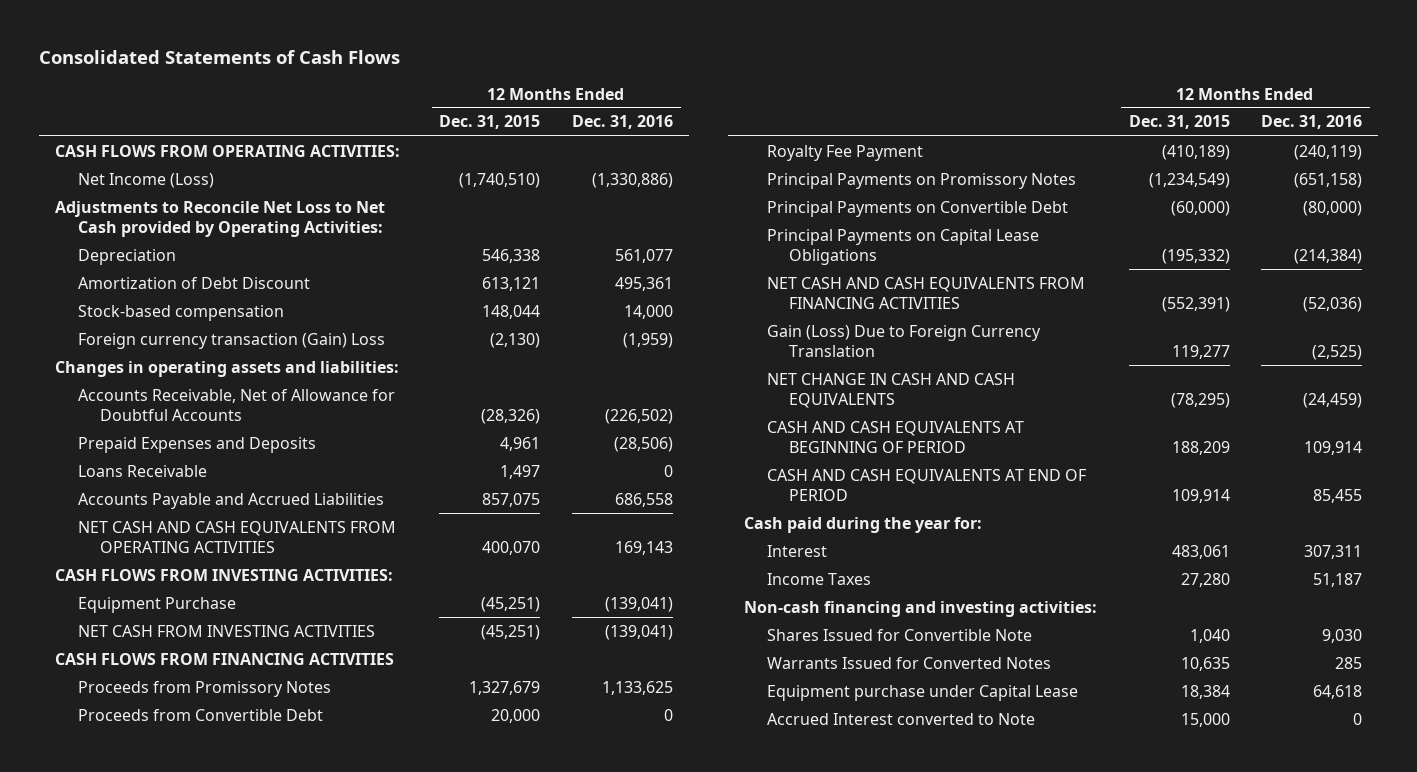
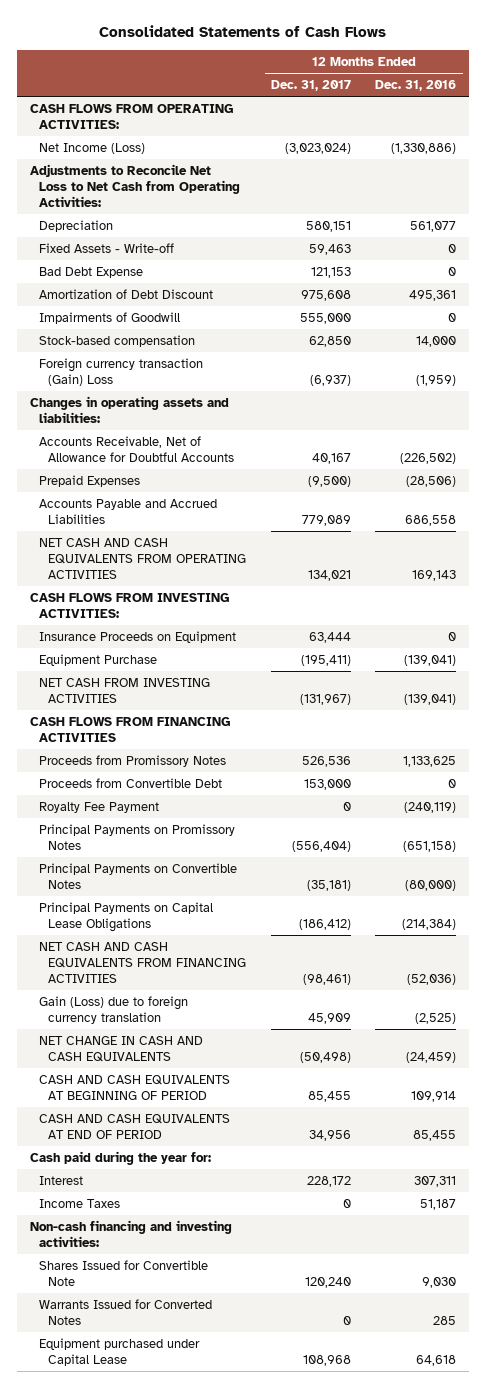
[439,115,541,130] Dec. 31, 2015 -> none
none -> [270,80,351,92] Dec. 31, 2017
[55,200,386,237] Adjustments to Reconcile Net Loss to Net Cash provided by Operating Activities: -> [29,163,240,207] Adjustments to Reconcile Net Loss to Net Cash from Operating Activities:
none -> [38,242,174,253] Fixed Assets - Write-off
none -> [38,266,143,278] Bad Debt Expense
none -> [38,311,180,324] Impairments of Goodwill
[77,464,207,477] Loans Receivable -> none
[77,436,316,453] Prepaid Expenses and Deposits -> [38,474,140,487] Prepaid Expenses
none -> [38,630,236,643] Insurance Proceeds on Equipment
[766,200,1068,217] Principal Payments on Convertible Debt -> [38,862,237,889] Principal Payments on Convertible Notes
[766,324,1041,357] Gain (Loss) Due to Foreign Currency Translation -> [38,995,188,1024] Gain (Loss) due to foreign currency translation
[766,712,1035,725] Accrued Interest converted to Note -> none
[766,684,1078,701] Equipment purchase under Capital Lease -> [38,1337,200,1366] Equipment purchased under Capital Lease

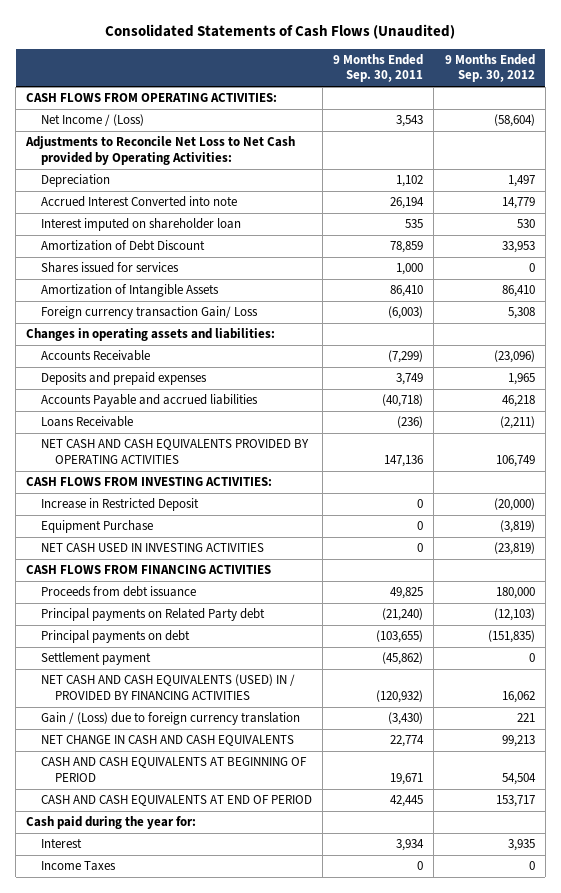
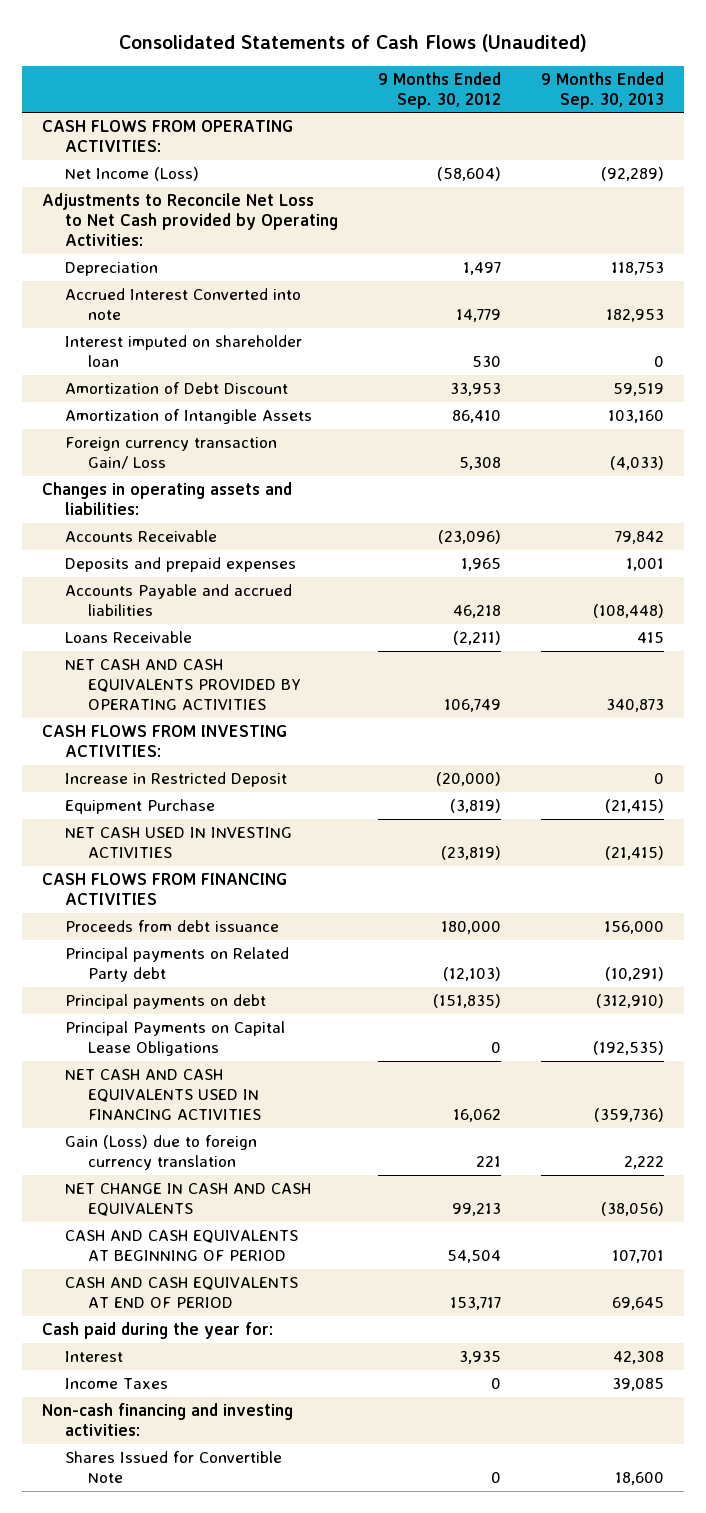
[333,53,424,83] 9 Months Ended Sep. 30, 2011 -> none
none -> [540,72,664,110] 9 Months Ended Sep. 30, 2013
[40,114,144,127] Net Income / (Loss) -> [64,167,199,182] Net Income (Loss)
[40,262,179,274] Shares issued for services -> none
[40,652,151,666] Settlement payment -> none
none -> [64,1021,285,1057] Principal Payments on Capital Lease Obligations
[40,674,295,700] NET CASH AND CASH EQUIVALENTS (USED) IN / PROVIDED BY FINANCING ACTIVITIES -> [64,1069,261,1121] NET CASH AND CASH EQUIVALENTS USED IN FINANCING ACTIVITIES
[40,712,300,726] Gain / (Loss) due to foreign currency translation -> [64,1135,257,1171] Gain (Loss) due to foreign currency translation
none -> [41,1403,293,1437] Non-cash financing and investing activities:
none -> [64,1451,282,1484] Shares Issued for Convertible Note

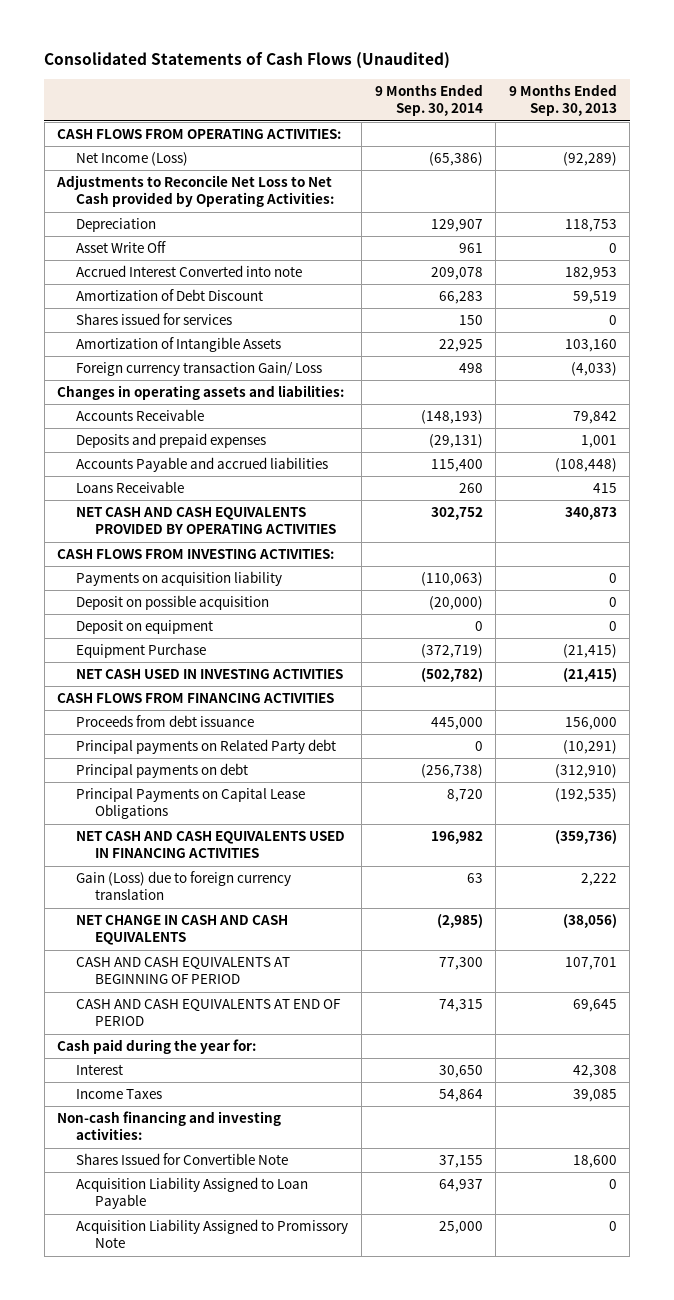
[377,72,501,110] 9 Months Ended Sep. 30, 2012 -> none
none -> [374,84,483,117] 9 Months Ended Sep. 30, 2014
none -> [76,241,167,254] Asset Write Off
[64,335,302,368] Interest imputed on shareholder loan -> none
none -> [76,313,233,326] Shares issued for services
[64,772,287,788] Increase in Restricted Deposit -> none
none -> [76,571,283,587] Payments on acquisition liability
none -> [76,595,270,611] Deposit on possible acquisition
none -> [76,620,214,635] Deposit on equipment
none -> [76,1177,309,1210] Acquisition Liability Assigned to Loan Payable
none -> [76,1219,349,1249] Acquisition Liability Assigned to Promissory Note

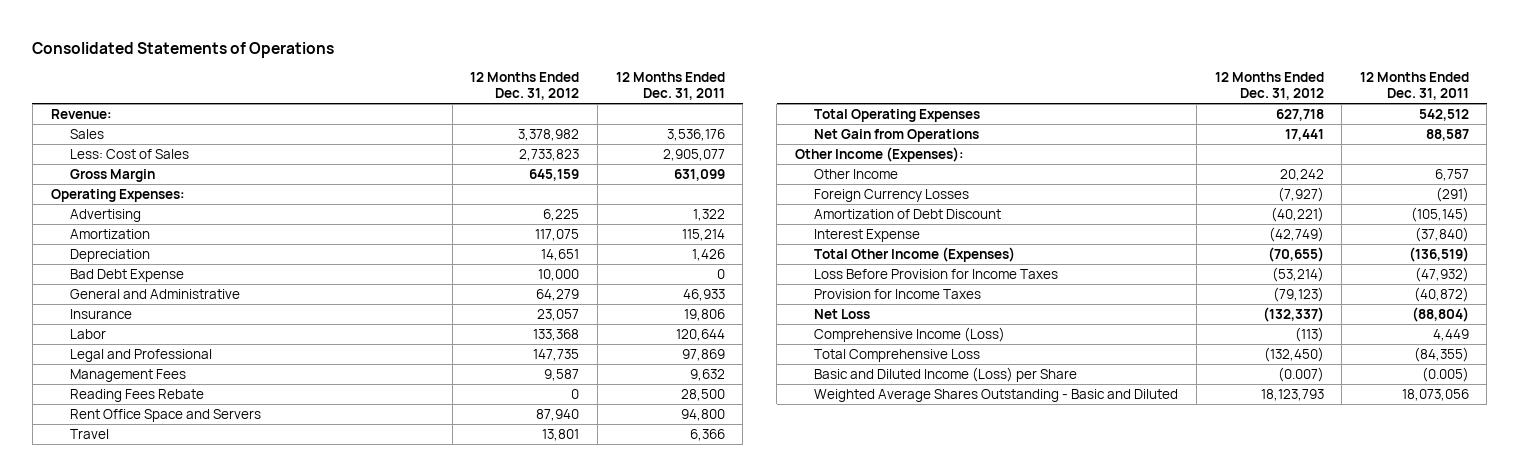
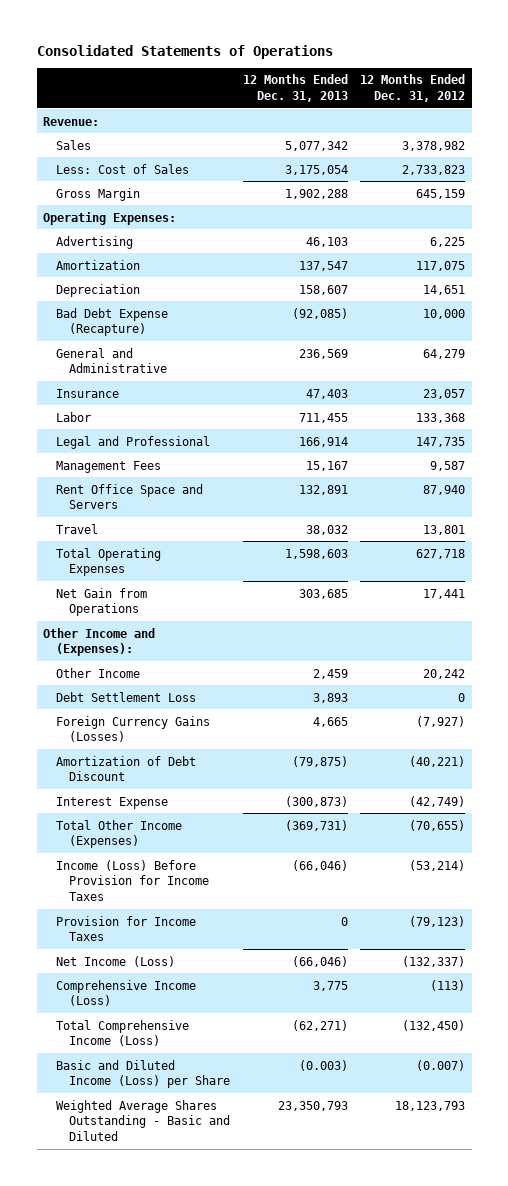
[615,72,725,101] 12 Months Ended Dec. 31, 2011 -> none
none -> [242,74,348,103] 12 Months Ended Dec. 31, 2013
[70,269,185,283] Bad Debt Expense -> [56,307,169,337] Bad Debt Expense (Recapture)
[70,389,205,403] Reading Fees Rebate -> none
[794,147,964,163] Other Income (Expenses): -> [42,627,155,657] Other Income and (Expenses):
none -> [56,691,197,702] Debt Settlement Loss
[814,189,970,203] Foreign Currency Losses -> [56,715,211,743] Foreign Currency Gains (Losses)
[814,269,1059,280] Loss Before Provision for Income Taxes -> [56,859,210,902] Income (Loss) Before Provision for Income Taxes
[814,309,871,320] Net Loss -> [56,955,176,967] Net Income (Loss)
[814,349,981,363] Total Comprehensive Loss -> [56,1019,190,1047] Total Comprehensive Income (Loss)

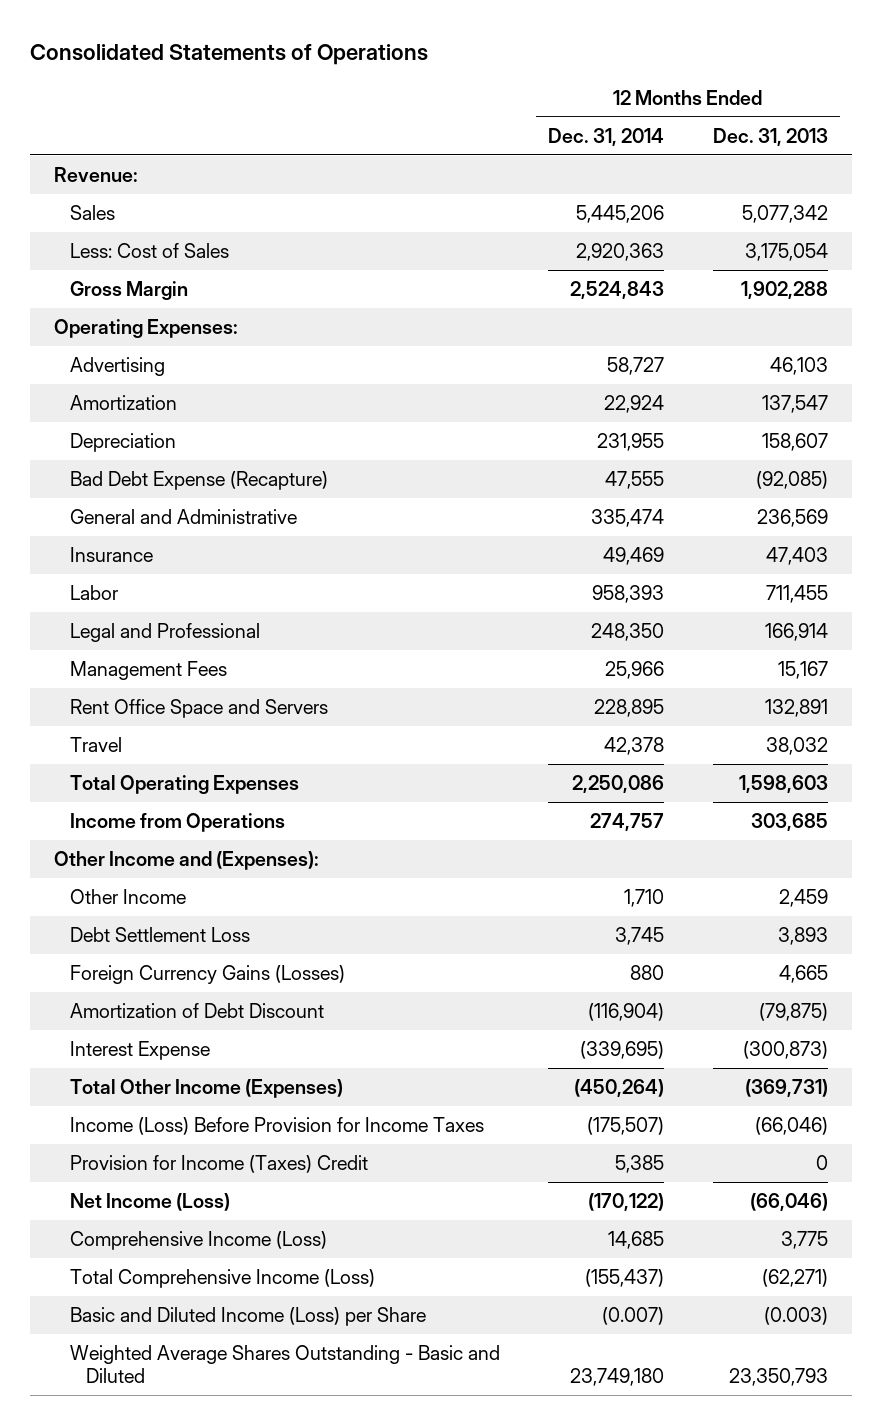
[360,74,466,103] 12 Months Ended Dec. 31, 2012 -> none
none -> [548,127,665,146] Dec. 31, 2014
[56,587,148,617] Net Gain from Operations -> [70,812,286,832] Income from Operations
[56,915,197,942] Provision for Income Taxes -> [70,1154,369,1173] Provision for Income (Taxes) Credit

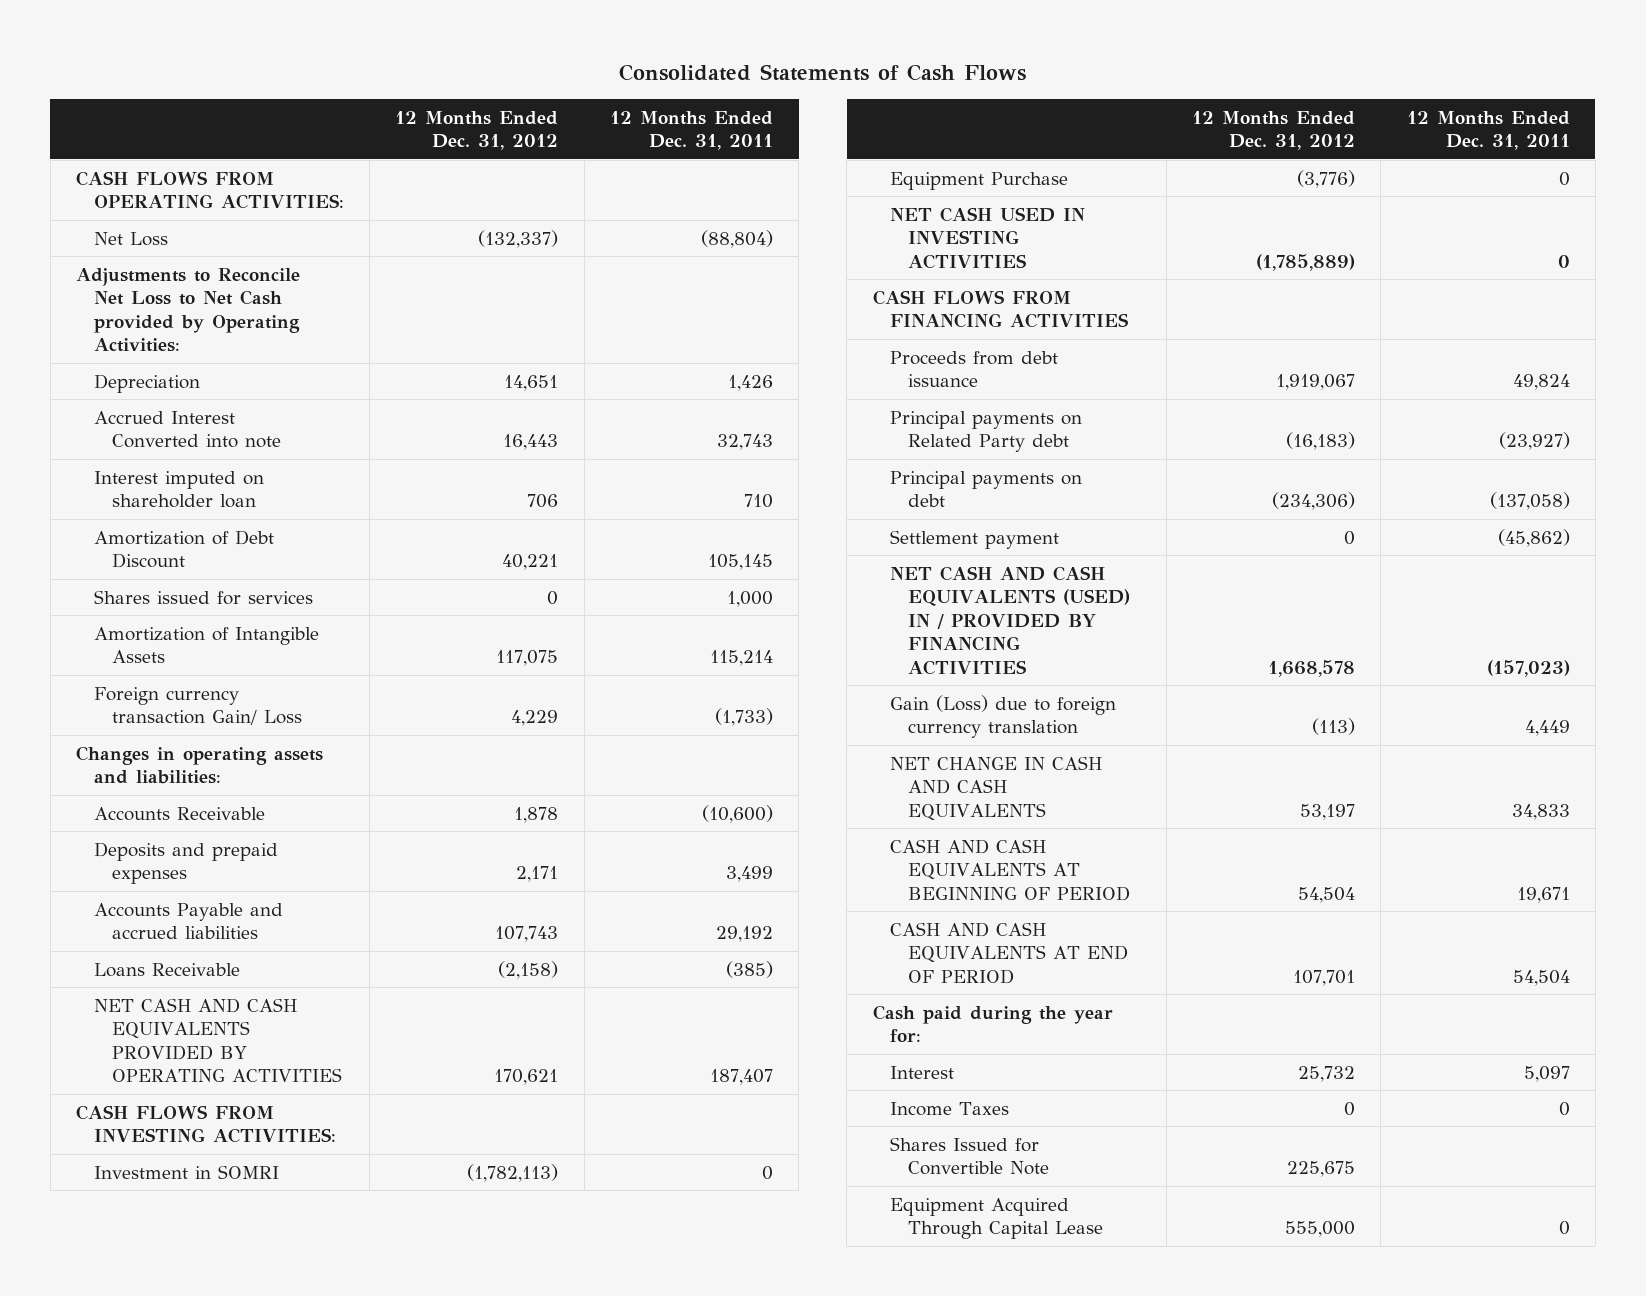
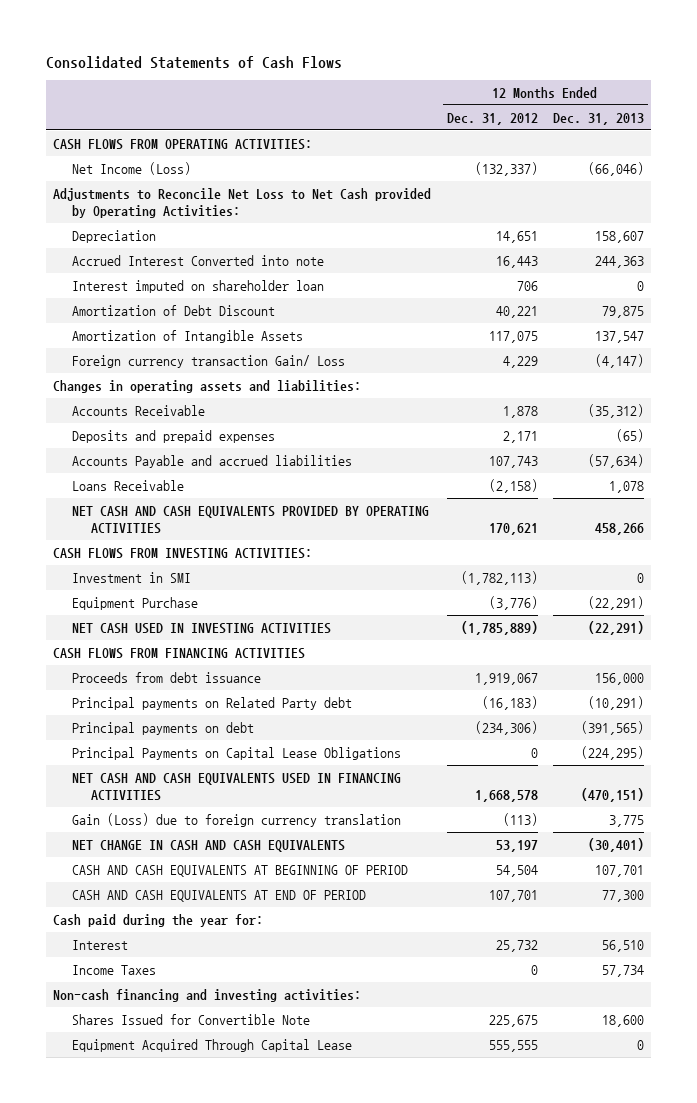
[610,110,774,151] 12 Months Ended Dec. 31, 2011 -> none
none -> [552,112,644,125] Dec. 31, 2013
[93,231,168,246] Net Loss -> [72,161,192,175] Net Income (Loss)
[93,589,313,605] Shares issued for services -> none
[93,1164,279,1179] Investment in SOMRI -> [72,571,192,583] Investment in SMI
[890,529,1060,549] Settlement payment -> none
none -> [72,746,402,760] Principal Payments on Capital Lease Obligations
[890,565,1131,675] NET CASH AND CASH EQUIVALENTS (USED) IN / PROVIDED BY FINANCING ACTIVITIES -> [72,772,402,801] NET CASH AND CASH EQUIVALENTS USED IN FINANCING ACTIVITIES
none -> [53,988,362,1002] Non-cash financing and investing activities:
[1284,1221,1355,1238] 555,000 -> [488,1039,538,1052] 555,555

